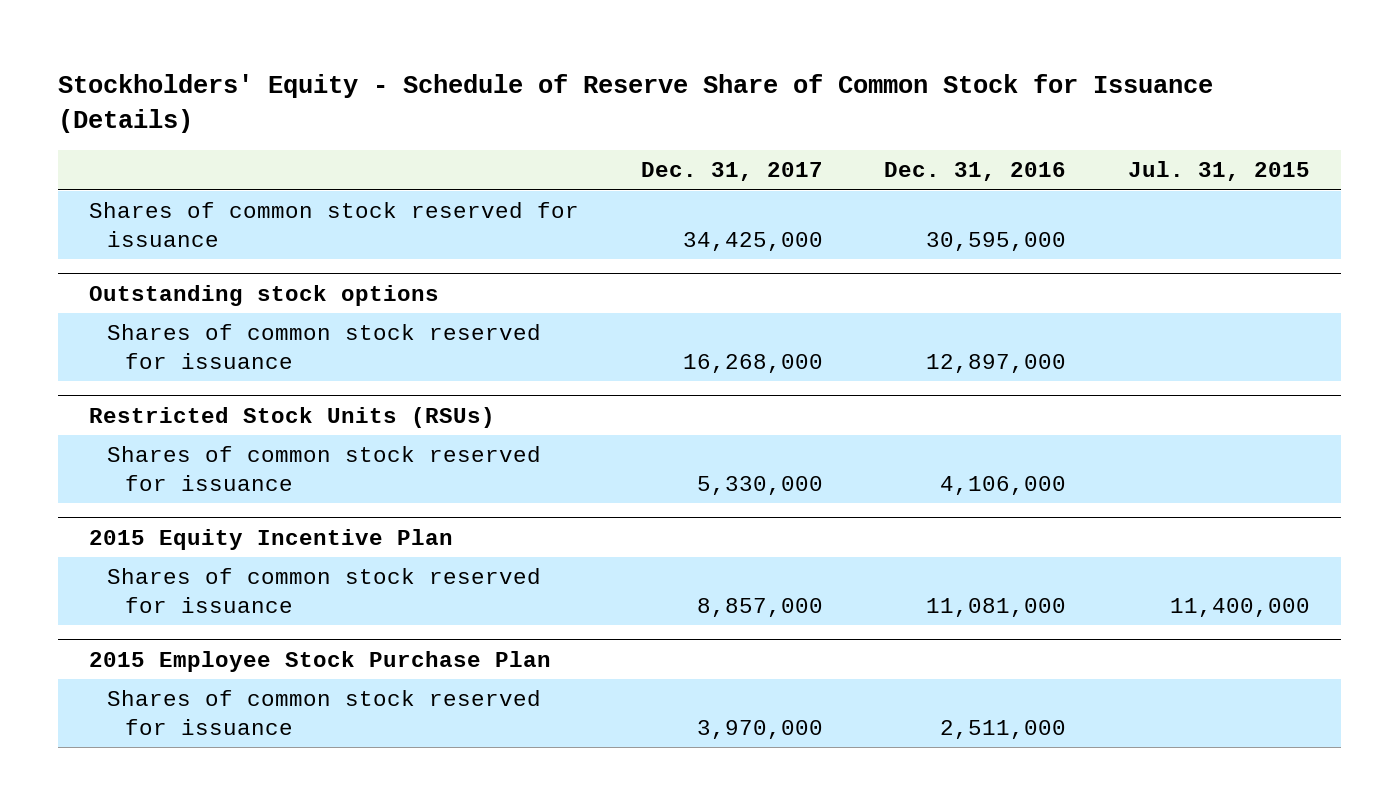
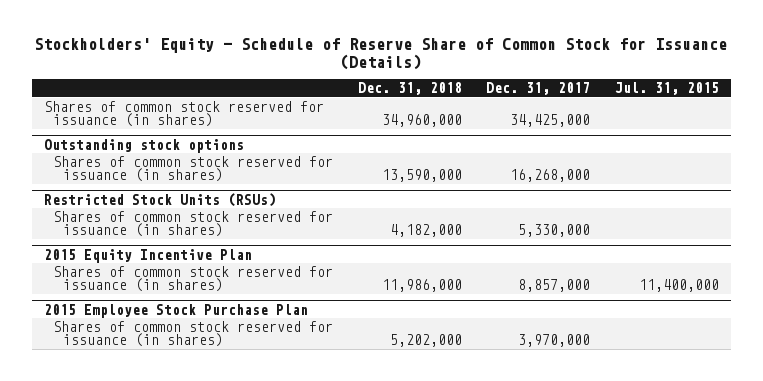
[884,162,1067,182] Dec. 31, 2016 -> none
none -> [357,82,462,96] Dec. 31, 2018
[88,202,579,247] Shares of common stock reserved for issuance -> [43,101,324,128] Shares of common stock reserved for issuance (in shares)
[107,324,542,369] Shares of common stock reserved for issuance -> [53,156,334,183] Shares of common stock reserved for issuance (in shares)
[107,446,542,491] Shares of common stock reserved for issuance -> [53,211,334,238] Shares of common stock reserved for issuance (in shares)
[107,568,542,613] Shares of common stock reserved for issuance -> [53,266,334,293] Shares of common stock reserved for issuance (in shares)
[107,690,542,735] Shares of common stock reserved for issuance -> [53,321,334,348] Shares of common stock reserved for issuance (in shares)

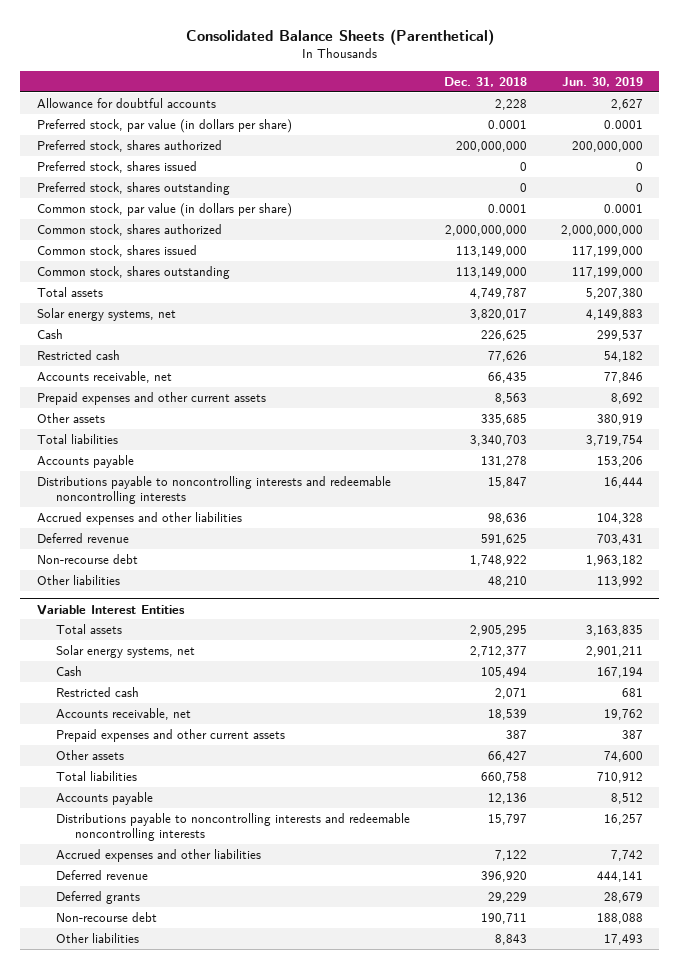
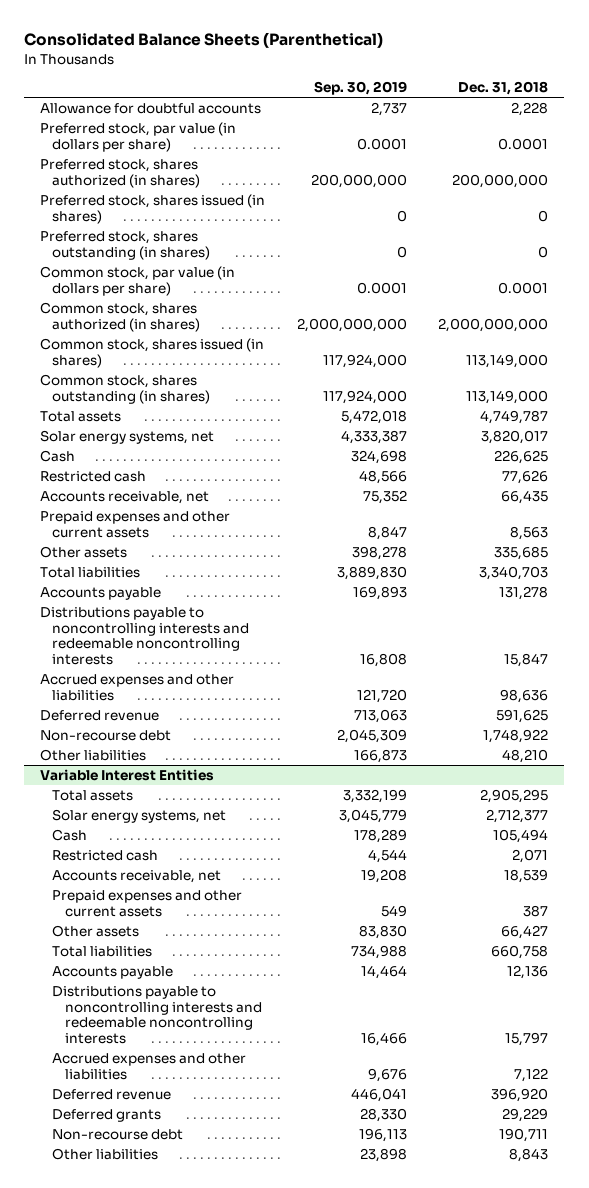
[561,77,643,88] Jun. 30, 2019 -> none
none -> [313,81,407,96] Sep. 30, 2019
[37,139,223,152] Preferred stock, shares authorized -> [40,159,201,188] Preferred stock, shares authorized (in shares)
[37,160,198,173] Preferred stock, shares issued -> [40,194,266,224] Preferred stock, shares issued (in shares)
[37,181,231,195] Preferred stock, shares outstanding -> [40,231,211,260] Preferred stock, shares outstanding (in shares)
[37,223,223,236] Common stock, shares authorized -> [40,302,201,332] Common stock, shares authorized (in shares)
[37,244,198,257] Common stock, shares issued -> [40,338,265,368] Common stock, shares issued (in shares)
[37,265,231,279] Common stock, shares outstanding -> [40,374,211,404] Common stock, shares outstanding (in shares)

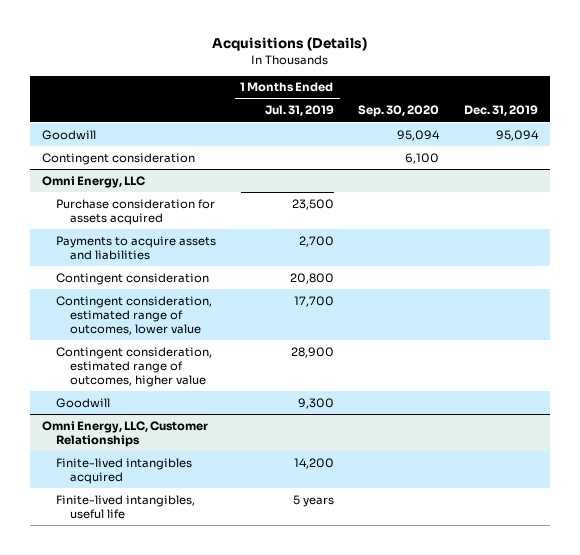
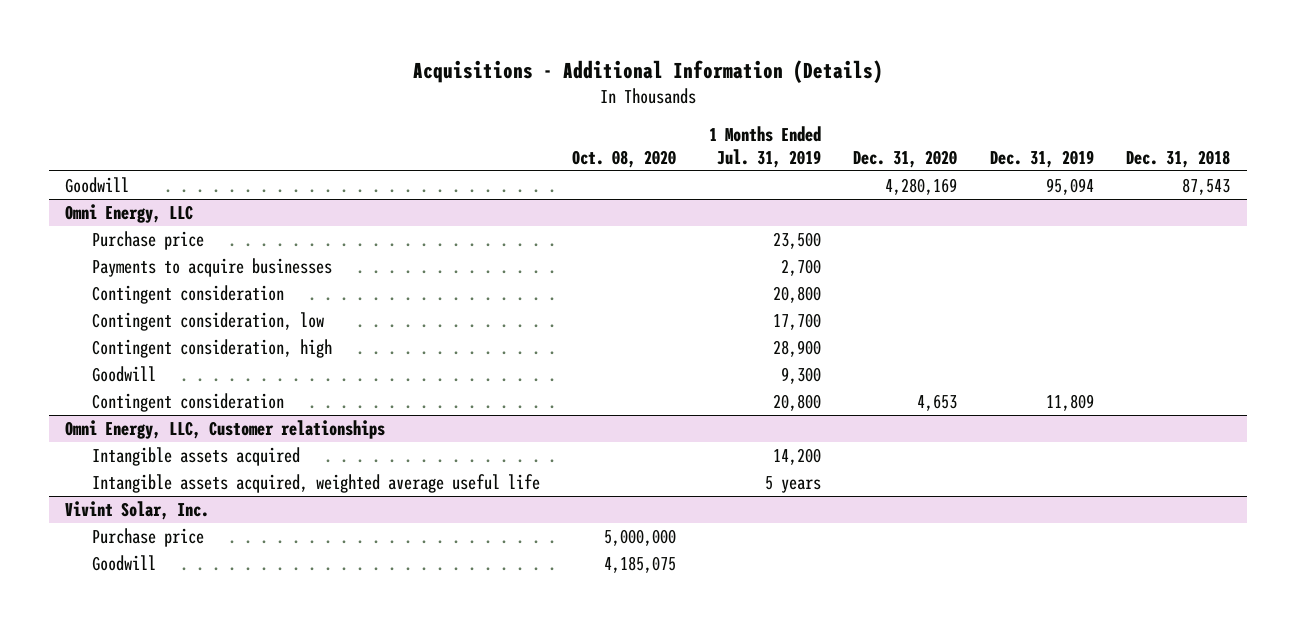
[212,37,368,52] Acquisitions (Details) -> [412,59,883,83] Acquisitions - Additional Information (Details)
[358,105,440,118] Sep. 30, 2020 -> none
none -> [572,149,677,168] Oct. 08, 2020
none -> [853,149,958,168] Dec. 31, 2020
none -> [1126,149,1231,168] Dec. 31, 2018
[42,152,196,165] Contingent consideration -> none
[56,198,216,225] Purchase consideration for assets acquired -> [91,231,204,251] Purchase price
[56,235,217,260] Payments to acquire assets and liabilities -> [91,258,332,278] Payments to acquire businesses
[56,295,213,336] Contingent consideration, estimated range of outcomes, lower value -> [91,312,324,332] Contingent consideration, low
[56,346,213,388] Contingent consideration, estimated range of outcomes, higher value -> [91,339,332,359] Contingent consideration, high
[56,494,196,519] Finite-lived intangibles, useful life -> none
none -> [91,393,284,413] Contingent consideration
[42,420,209,447] Omni Energy, LLC, Customer Relationships -> [64,420,385,440] Omni Energy, LLC, Customer relationships
[56,457,193,484] Finite-lived intangibles acquired -> [91,447,300,467] Intangible assets acquired
none -> [91,474,540,494] Intangible assets acquired, weighted average useful life
none -> [64,501,209,521] Vivint Solar, Inc.
none -> [91,528,204,548] Purchase price
none -> [91,555,156,572] Goodwill

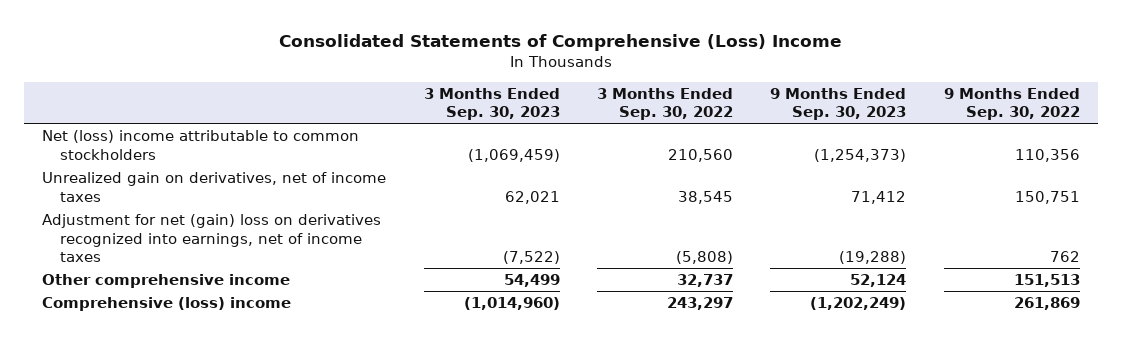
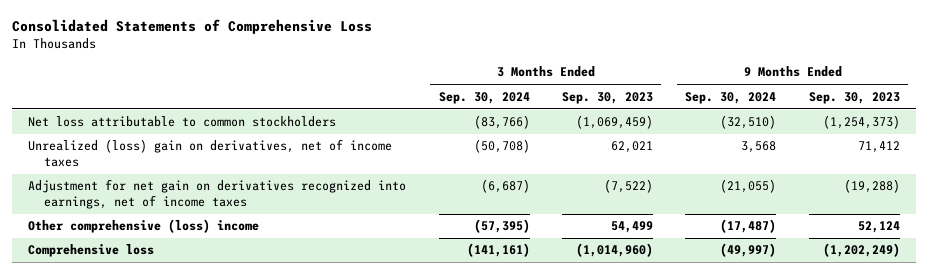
[279,33,843,51] Consolidated Statements of Comprehensive (Loss) Income -> [11,19,372,35] Consolidated Statements of Comprehensive Loss
[597,87,734,121] 3 Months Ended Sep. 30, 2022 -> none
[943,87,1080,121] 9 Months Ended Sep. 30, 2022 -> none
none -> [438,91,530,104] Sep. 30, 2024
none -> [685,91,777,104] Sep. 30, 2024
[42,130,360,160] Net (loss) income attributable to common stockholders -> [28,116,337,128] Net loss attributable to common stockholders
[42,172,387,202] Unrealized gain on derivatives, net of income taxes -> [28,139,393,167] Unrealized (loss) gain on derivatives, net of income taxes
[42,214,382,263] Adjustment for net (gain) loss on derivatives recognized into earnings, net of income taxes -> [28,179,407,209] Adjustment for net gain on derivatives recognized into earnings, net of income taxes
[42,274,291,289] Other comprehensive income -> [28,219,260,234] Other comprehensive (loss) income
[42,297,292,312] Comprehensive (loss) income -> [28,244,155,258] Comprehensive loss

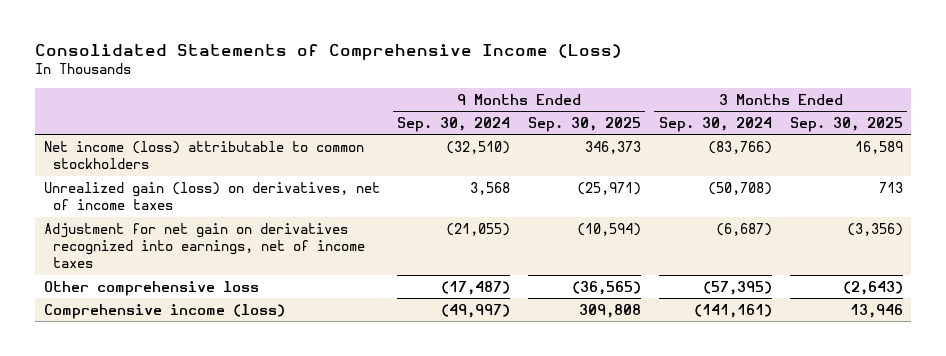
[11,19,372,35] Consolidated Statements of Comprehensive Loss -> [34,43,622,60] Consolidated Statements of Comprehensive Income (Loss)
[561,91,653,104] Sep. 30, 2023 -> none
[808,91,900,104] Sep. 30, 2023 -> none
none -> [528,116,642,132] Sep. 30, 2025
none -> [789,116,903,132] Sep. 30, 2025
[28,116,337,128] Net loss attributable to common stockholders -> [43,140,364,170] Net income (loss) attributable to common stockholders
[28,139,393,167] Unrealized (loss) gain on derivatives, net of income taxes -> [43,181,380,211] Unrealized gain (loss) on derivatives, net of income taxes
[28,219,260,234] Other comprehensive (loss) income -> [43,280,259,296] Other comprehensive loss
[28,244,155,258] Comprehensive loss -> [43,303,285,319] Comprehensive income (loss)

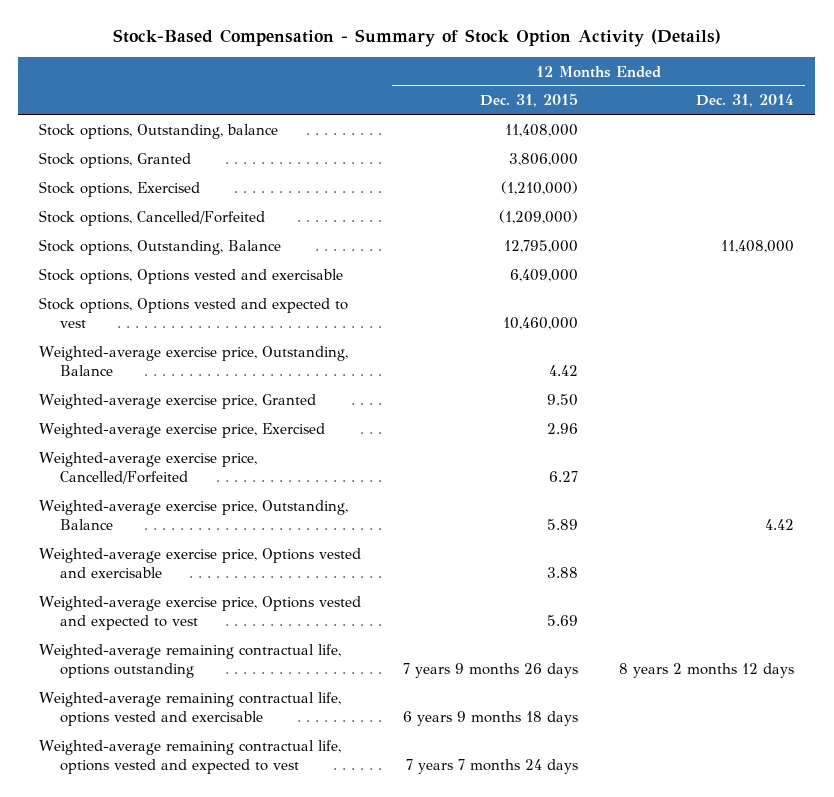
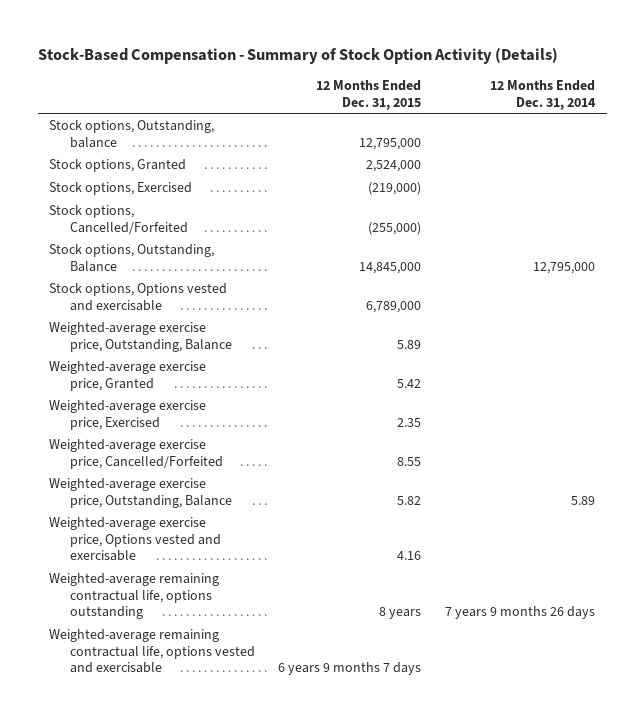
[39,296,349,328] Stock options, Options vested and expected to vest -> none
[39,595,362,630] Weighted-average exercise price, Options vested and expected to vest -> none
[39,739,342,774] Weighted-average remaining contractual life, options vested and expected to vest -> none
[504,123,578,137] 11,408,000 -> [359,137,422,150] 12,795,000
[508,152,578,166] 3,806,000 -> [366,160,422,173] 2,524,000
[500,180,578,195] (1,210,000) -> [368,182,422,196] (219,000)
[498,209,578,224] (1,209,000) -> [368,221,422,235] (255,000)
[503,239,578,253] 12,795,000 -> [359,261,422,274] 14,845,000
[721,239,795,253] 11,408,000 -> [532,261,595,274] 12,795,000
[509,268,578,282] 6,409,000 -> [366,300,422,313] 6,789,000
[548,364,578,376] 4.42 -> [397,339,422,349] 5.89
[546,393,578,406] 9.50 -> [397,378,422,388] 5.42
[546,422,578,434] 2.96 -> [397,417,422,427] 2.35
[548,470,578,482] 6.27 -> [397,456,422,466] 8.55
[546,518,578,530] 5.89 -> [397,495,422,505] 5.82
[765,518,795,530] 4.42 -> [570,495,595,505] 5.89
[546,566,578,578] 3.88 -> [397,551,422,561] 4.16
[402,662,578,678] 7 years 9 months 26 days -> [379,607,422,620] 8 years
[619,662,795,678] 8 years 2 months 12 days -> [444,606,595,620] 7 years 9 months 26 days
[402,710,578,726] 6 years 9 months 18 days -> [278,662,422,676] 6 years 9 months 7 days

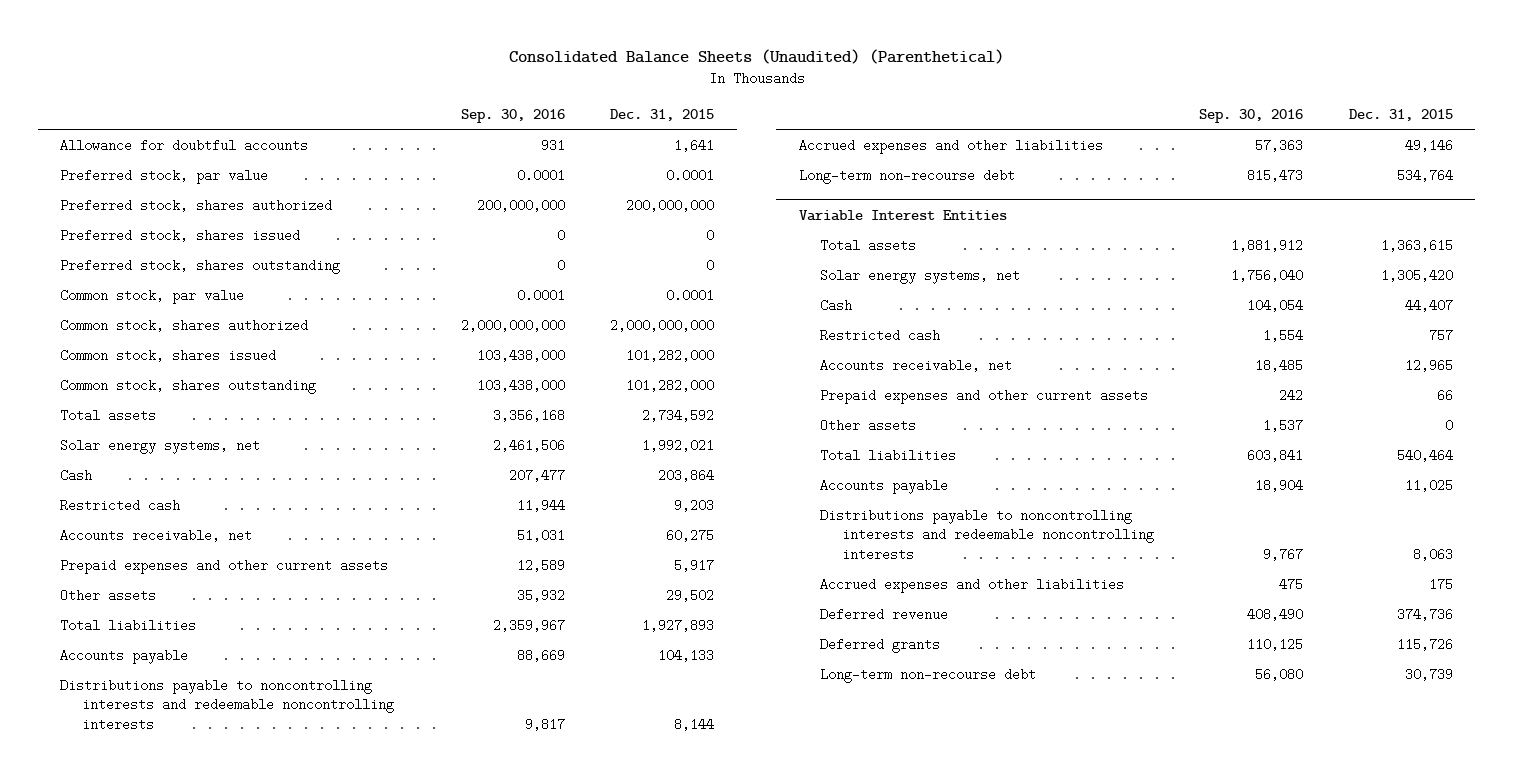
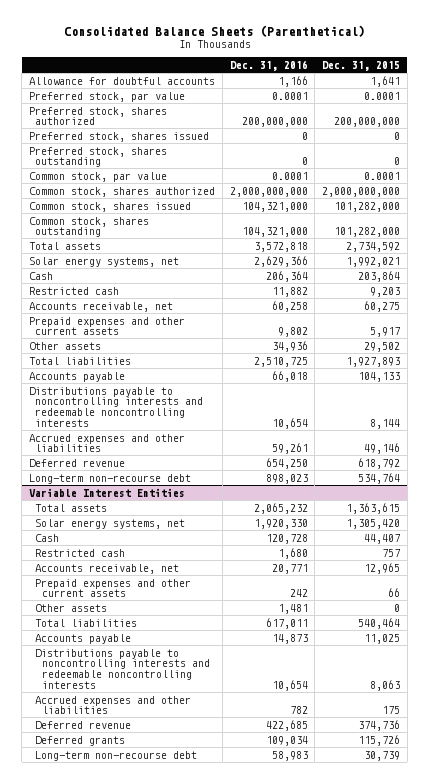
[508,49,1004,65] Consolidated Balance Sheets (Unaudited) (Parenthetical) -> [63,24,365,37] Consolidated Balance Sheets (Parenthetical)
[460,108,565,123] Sep. 30, 2016 -> none
none -> [229,59,308,71] Dec. 31, 2016
none -> [29,458,126,467] Deferred revenue

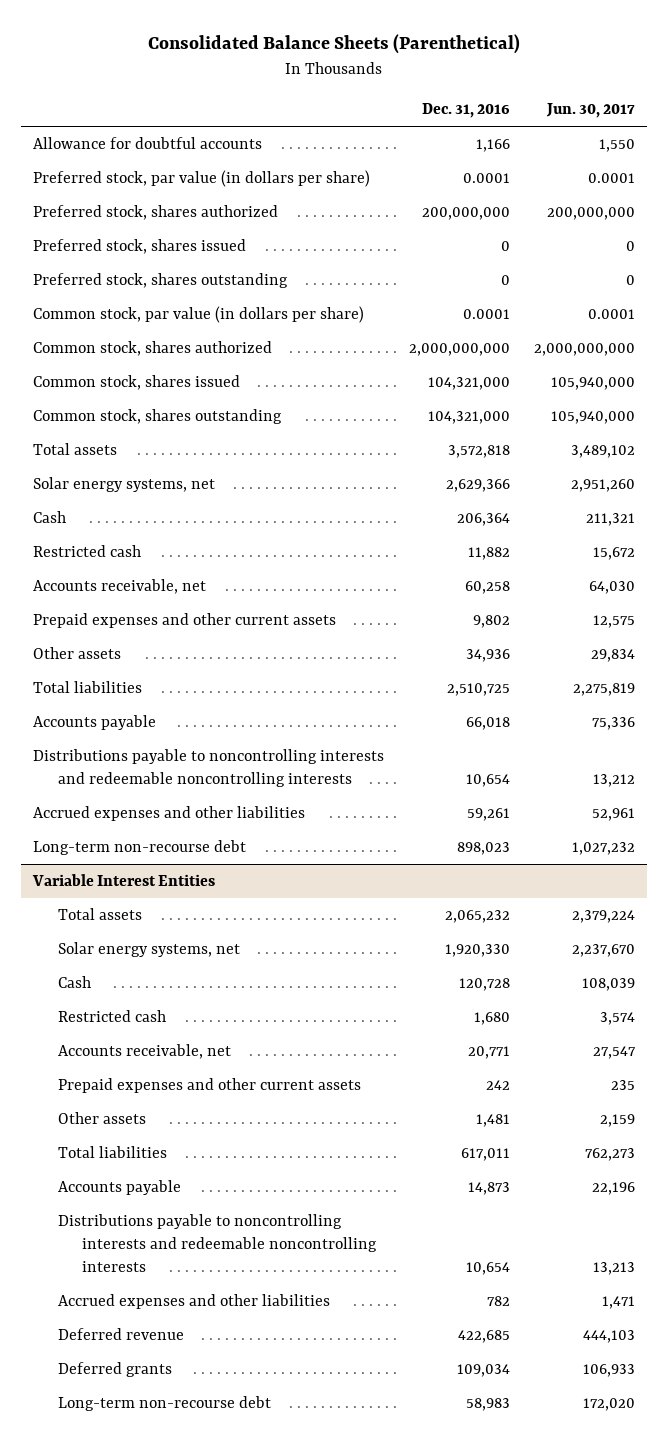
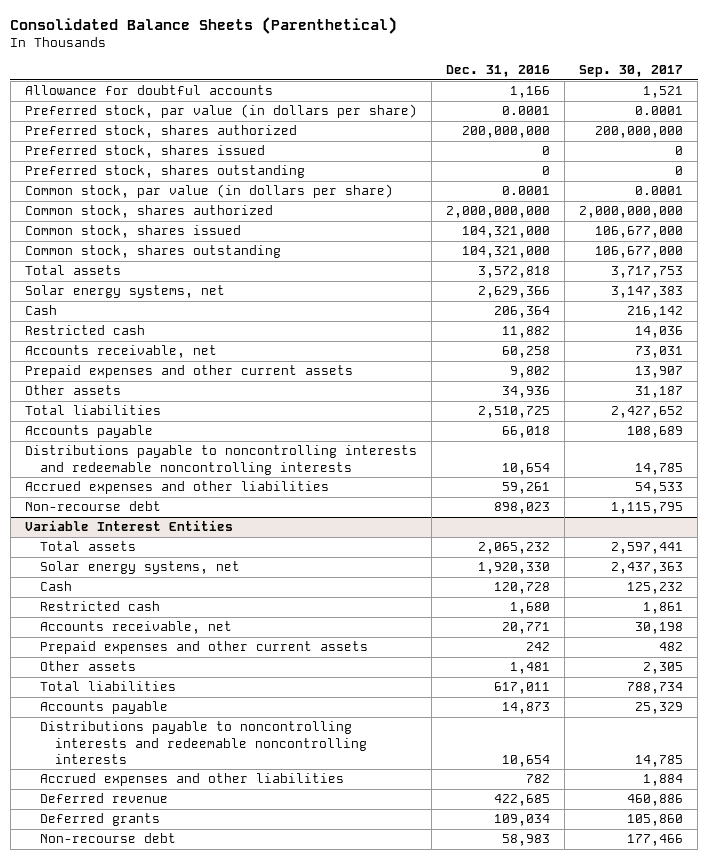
[545,103,635,119] Jun. 30, 2017 -> none
none -> [579,64,684,77] Sep. 30, 2017
[33,840,247,856] Long-term non-recourse debt -> [24,501,161,512] Non-recourse debt
[57,1396,271,1412] Long-term non-recourse debt -> [39,833,176,844] Non-recourse debt

